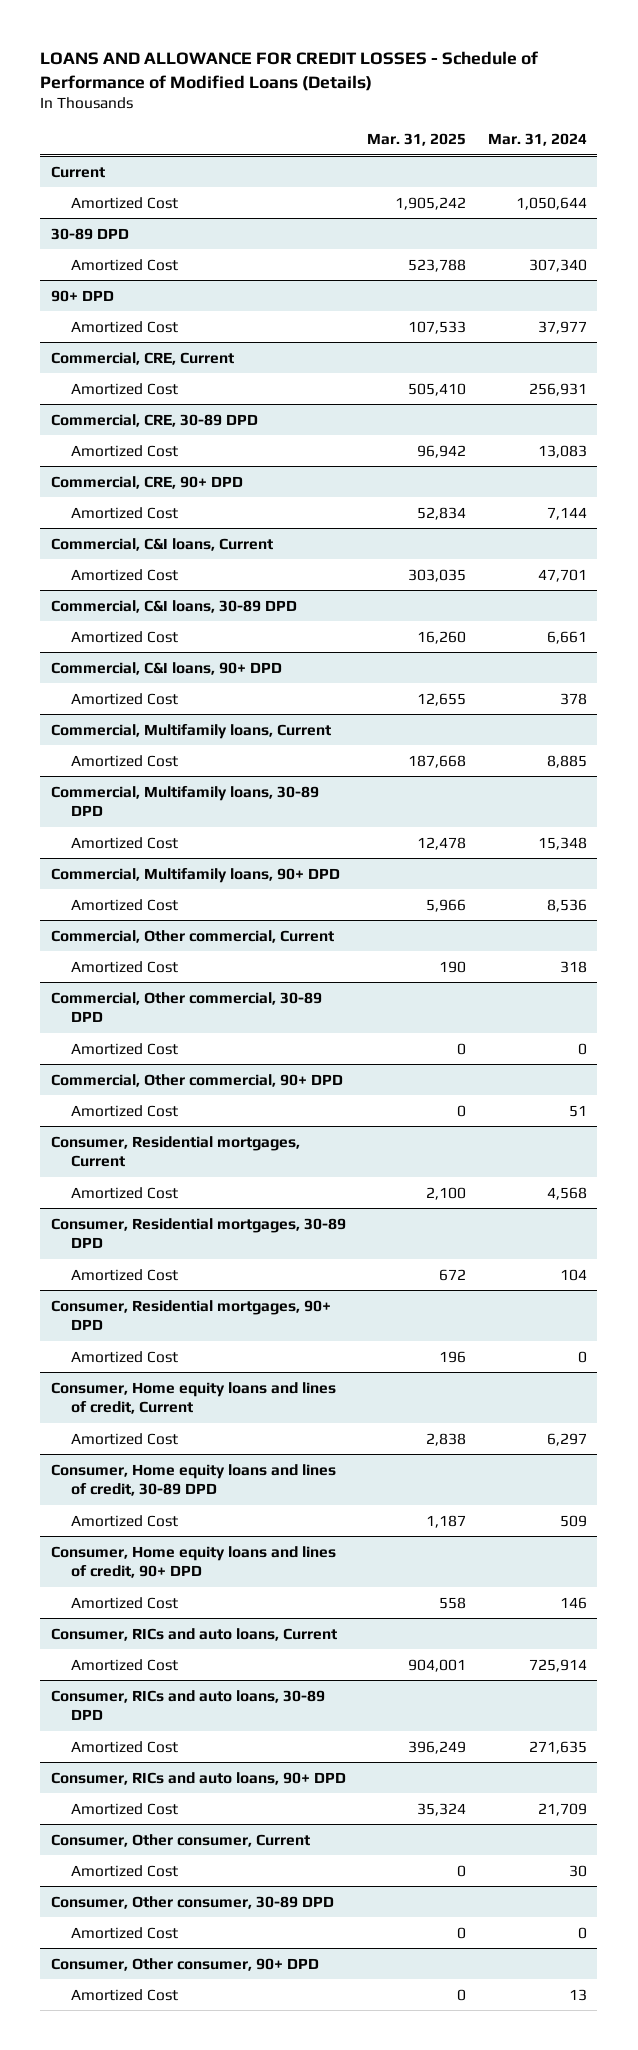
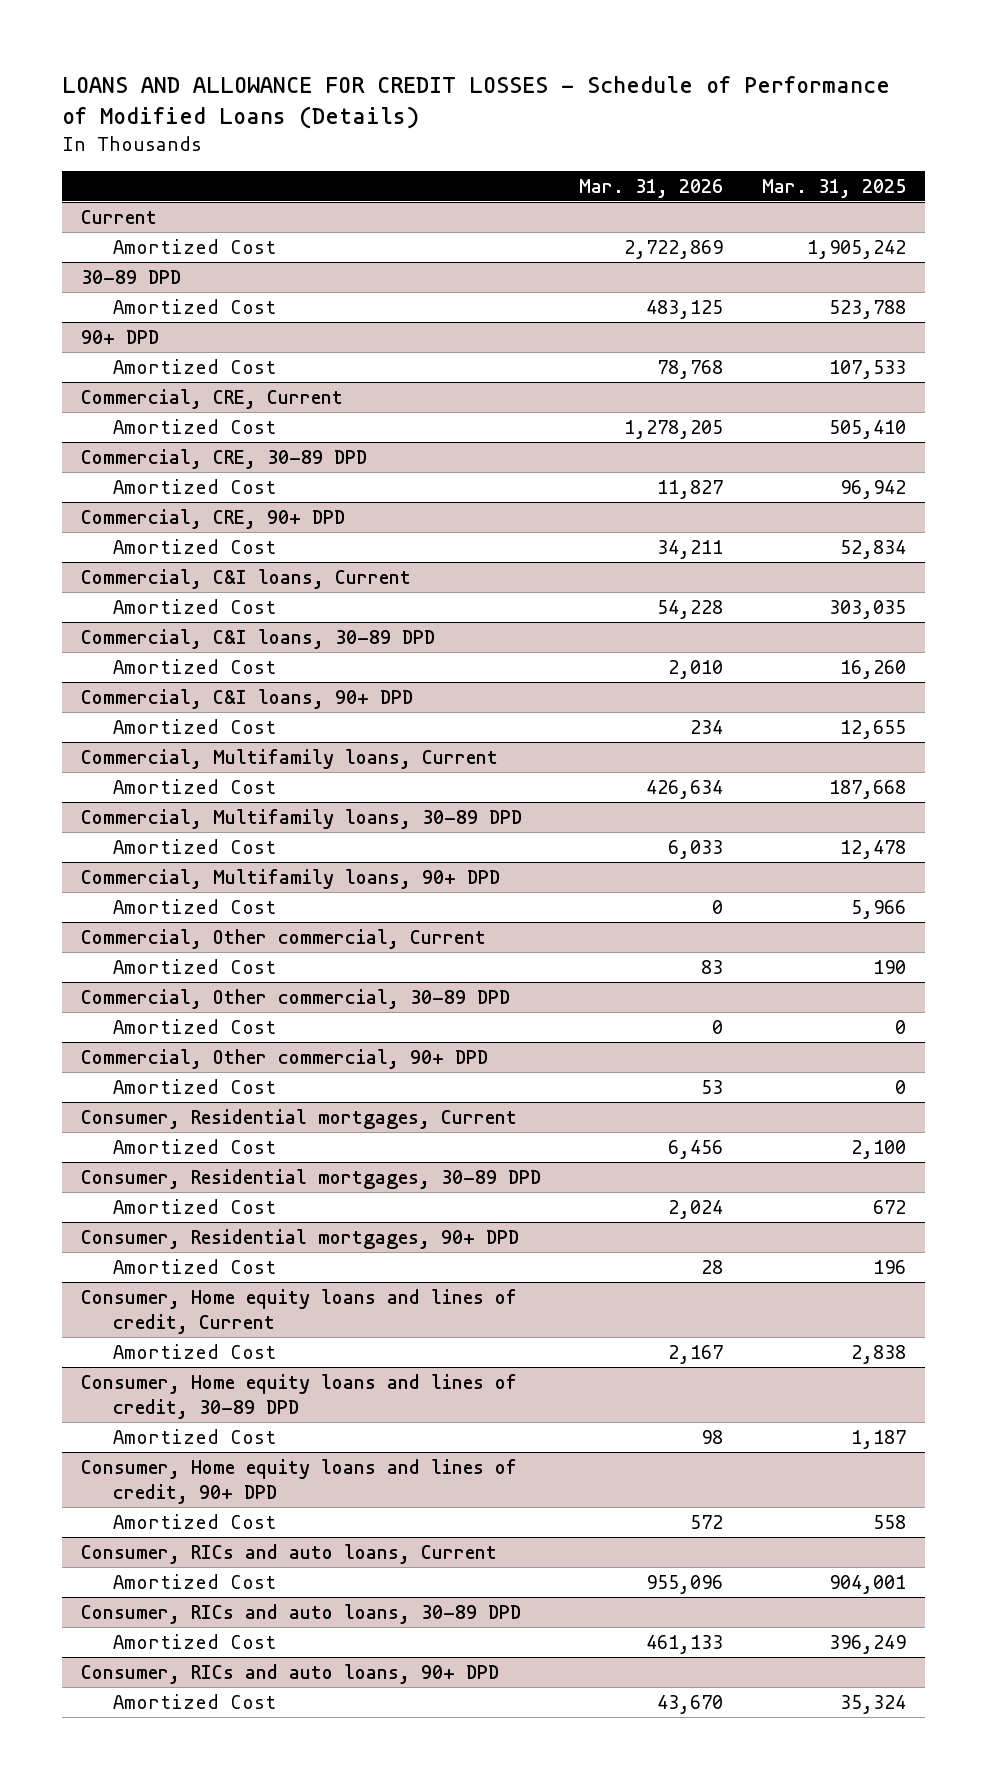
[487,133,587,147] Mar. 31, 2024 -> none
none -> [579,178,724,198] Mar. 31, 2026
[50,1833,310,1847] Consumer, Other consumer, Current -> none
[70,1864,178,1877] Amortized Cost -> none
[50,1895,334,1909] Consumer, Other consumer, 30-89 DPD -> none
[70,1926,178,1939] Amortized Cost -> none
[50,1957,319,1971] Consumer, Other consumer, 90+ DPD -> none
[70,1988,178,2001] Amortized Cost -> none

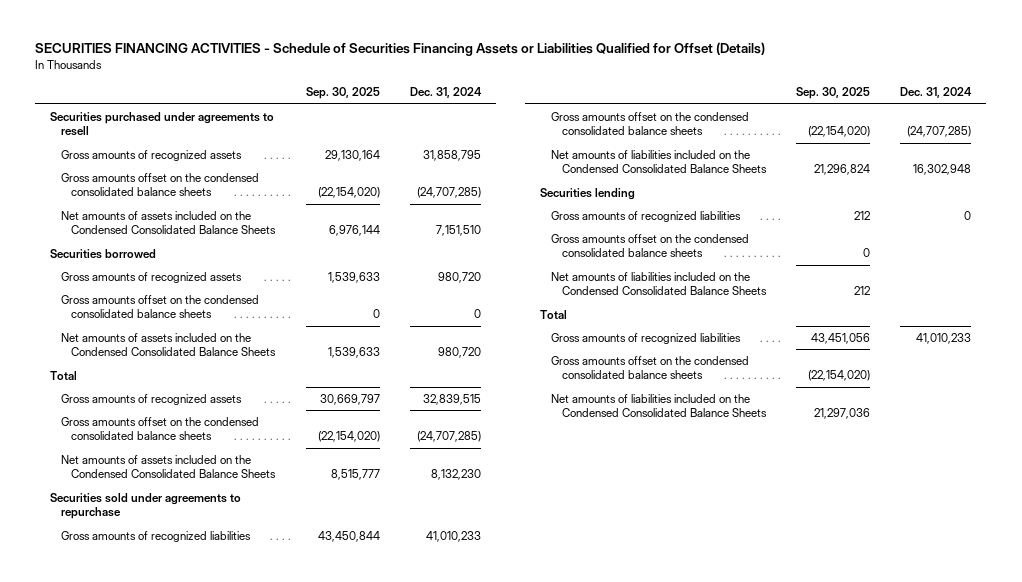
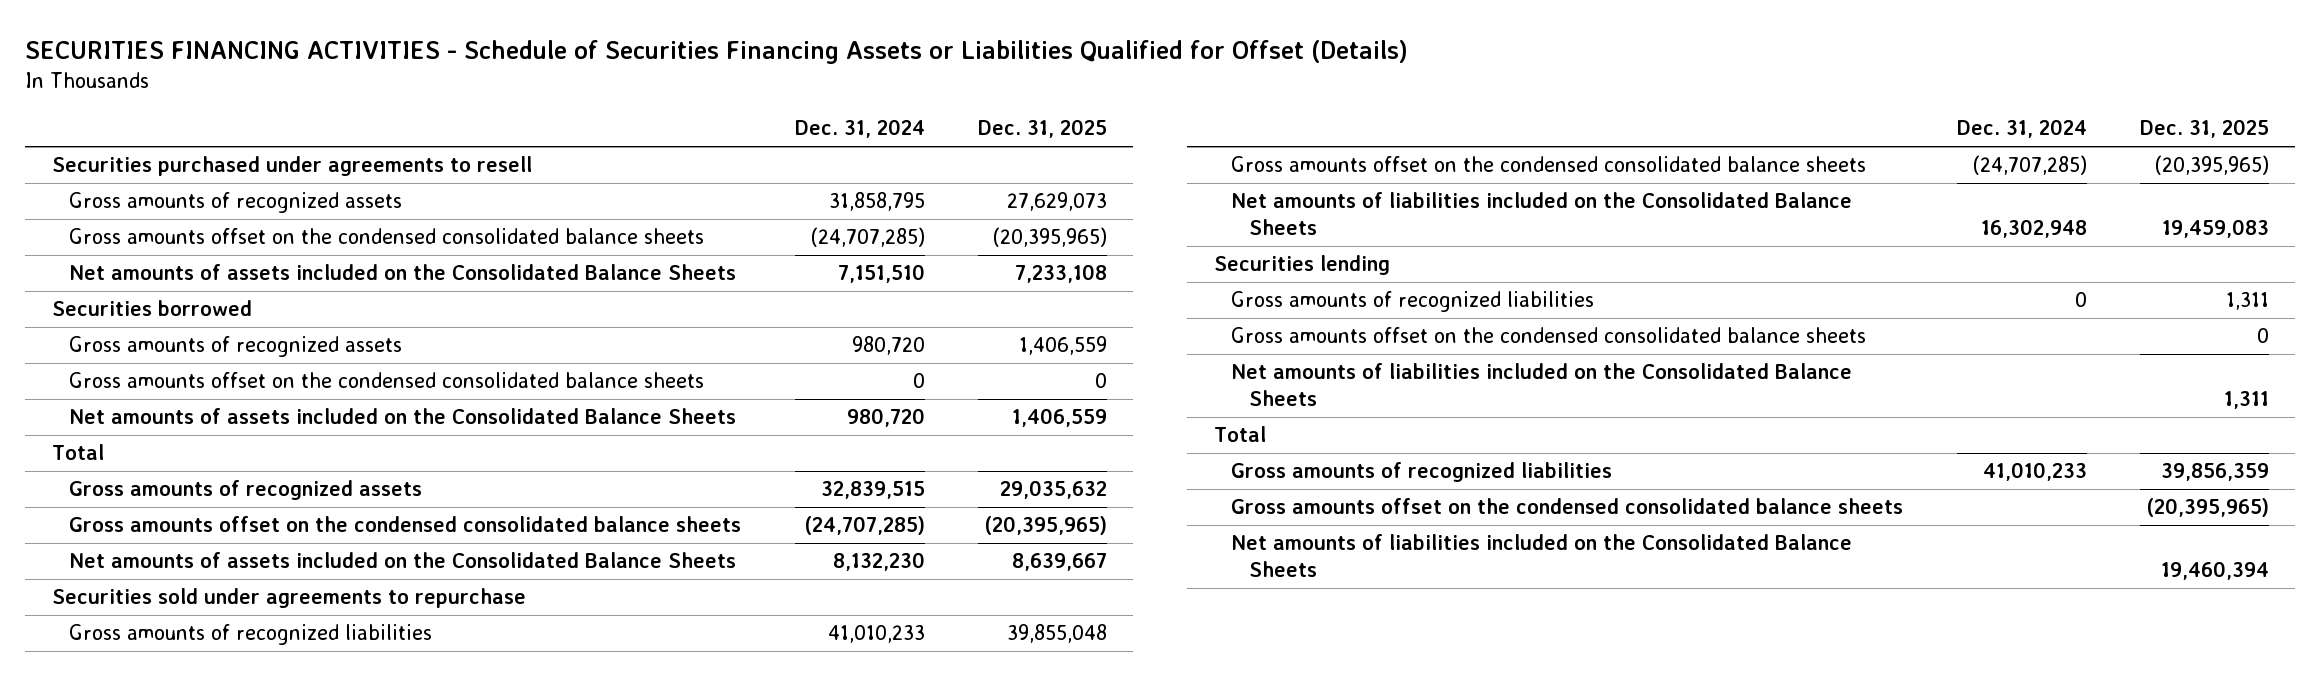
[305,87,380,100] Sep. 30, 2025 -> none
none -> [977,119,1107,139] Dec. 31, 2025
[60,210,277,235] Net amounts of assets included on the Condensed Consolidated Balance Sheets -> [69,264,737,281] Net amounts of assets included on the Consolidated Balance Sheets
[60,332,277,357] Net amounts of assets included on the Condensed Consolidated Balance Sheets -> [69,408,737,425] Net amounts of assets included on the Consolidated Balance Sheets
[60,454,277,479] Net amounts of assets included on the Condensed Consolidated Balance Sheets -> [69,552,737,569] Net amounts of assets included on the Consolidated Balance Sheets
[551,149,767,174] Net amounts of liabilities included on the Condensed Consolidated Balance Sheets -> [1231,192,1853,235] Net amounts of liabilities included on the Consolidated Balance Sheets
[551,271,767,296] Net amounts of liabilities included on the Condensed Consolidated Balance Sheets -> [1231,363,1853,406] Net amounts of liabilities included on the Consolidated Balance Sheets
[551,393,767,418] Net amounts of liabilities included on the Condensed Consolidated Balance Sheets -> [1231,534,1853,577] Net amounts of liabilities included on the Consolidated Balance Sheets

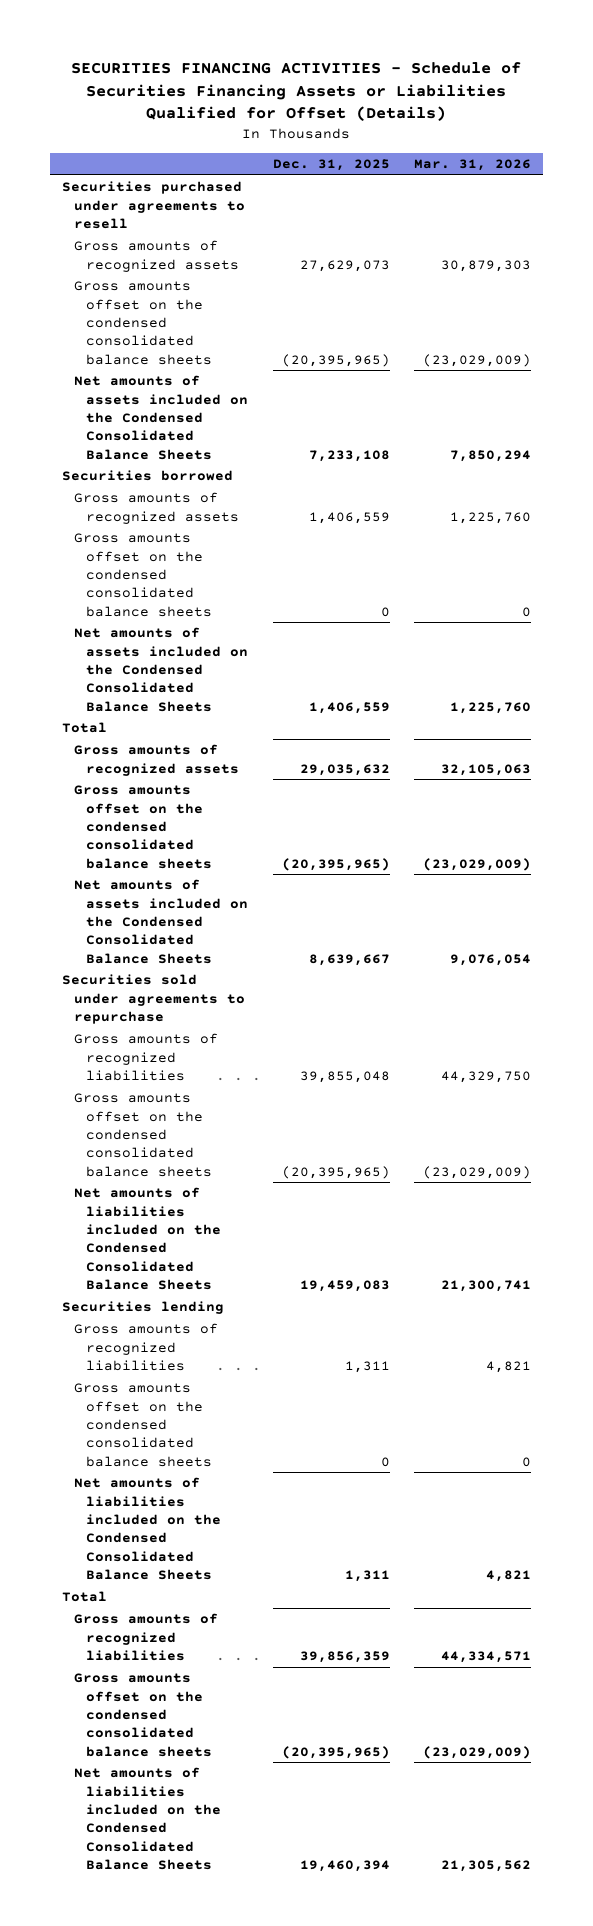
[794,119,925,139] Dec. 31, 2024 -> none
none -> [413,159,531,172] Mar. 31, 2026
[69,264,737,281] Net amounts of assets included on the Consolidated Balance Sheets -> [74,375,249,460] Net amounts of assets included on the Condensed Consolidated Balance Sheets
[69,408,737,425] Net amounts of assets included on the Consolidated Balance Sheets -> [74,627,249,712] Net amounts of assets included on the Condensed Consolidated Balance Sheets
[69,552,737,569] Net amounts of assets included on the Consolidated Balance Sheets -> [74,879,249,964] Net amounts of assets included on the Condensed Consolidated Balance Sheets
[1231,192,1853,235] Net amounts of liabilities included on the Consolidated Balance Sheets -> [74,1187,222,1290] Net amounts of liabilities included on the Condensed Consolidated Balance Sheets
[1231,363,1853,406] Net amounts of liabilities included on the Consolidated Balance Sheets -> [74,1477,222,1580] Net amounts of liabilities included on the Condensed Consolidated Balance Sheets
[1231,534,1853,577] Net amounts of liabilities included on the Consolidated Balance Sheets -> [74,1767,222,1870] Net amounts of liabilities included on the Condensed Consolidated Balance Sheets

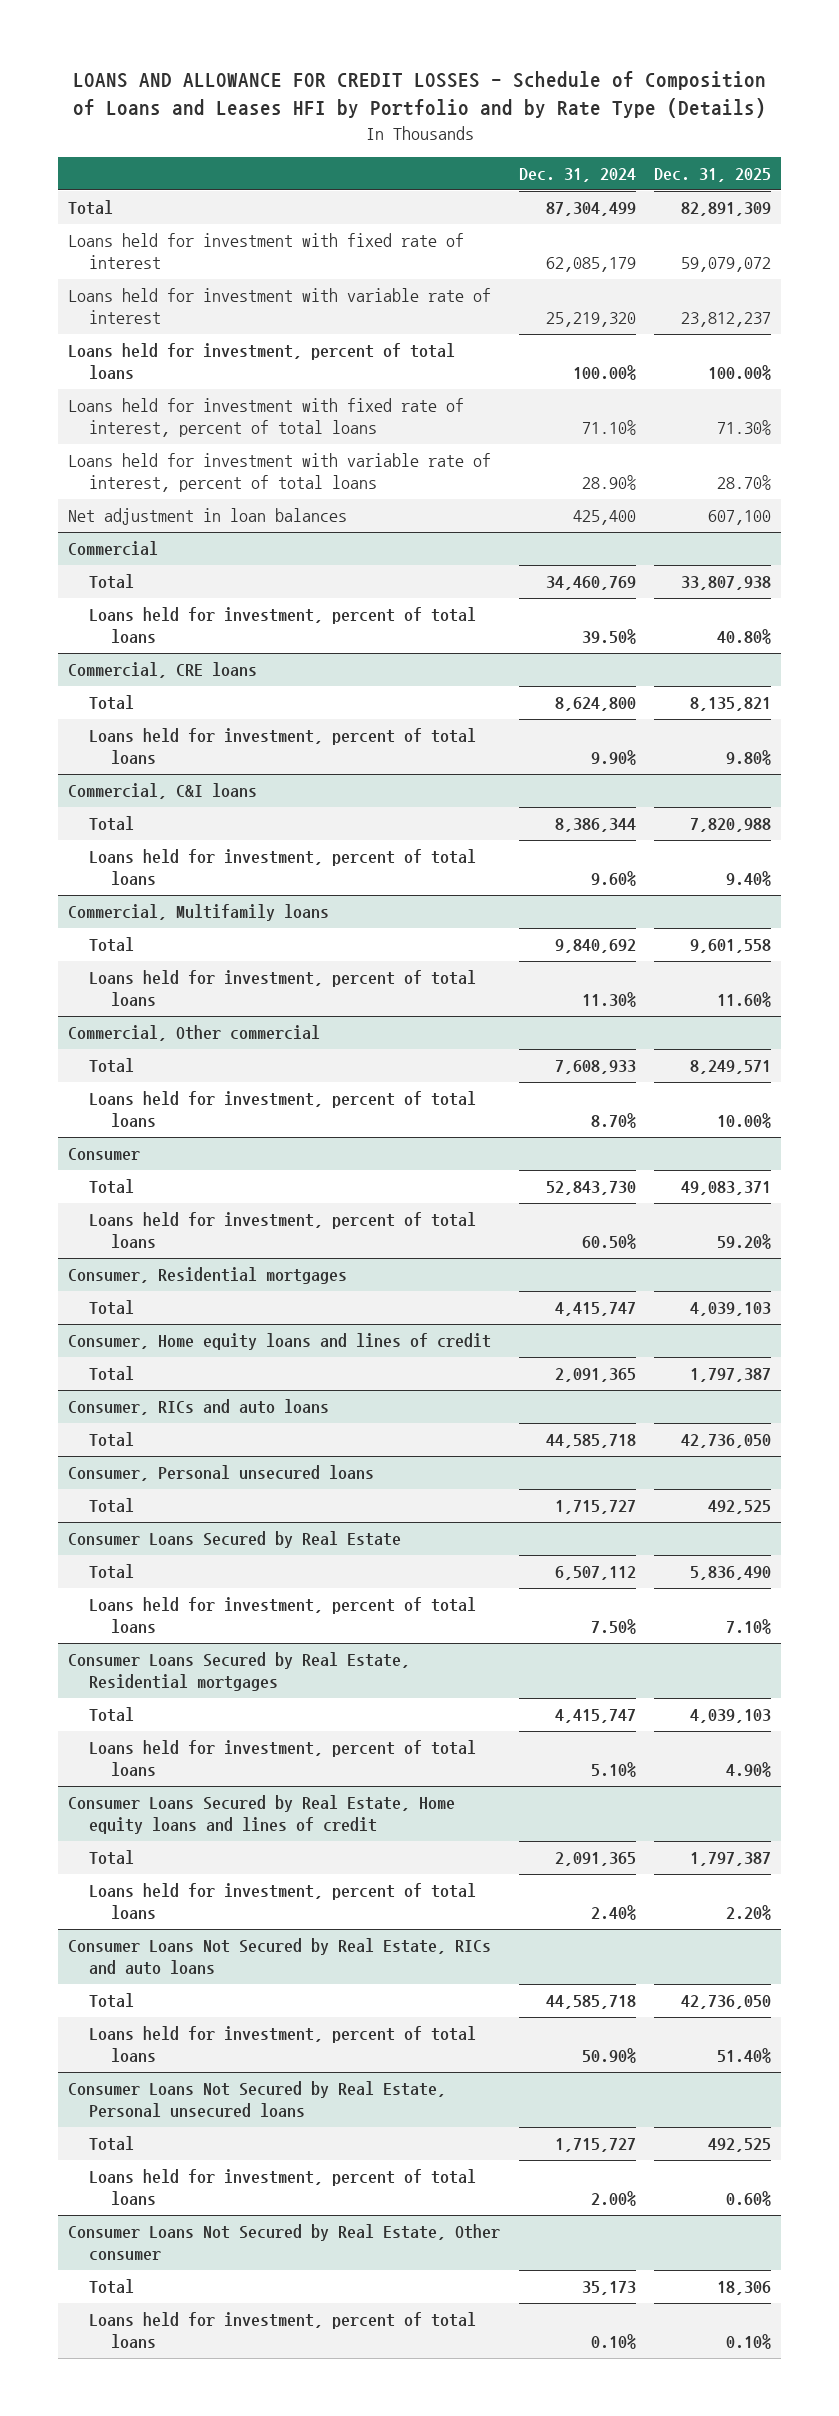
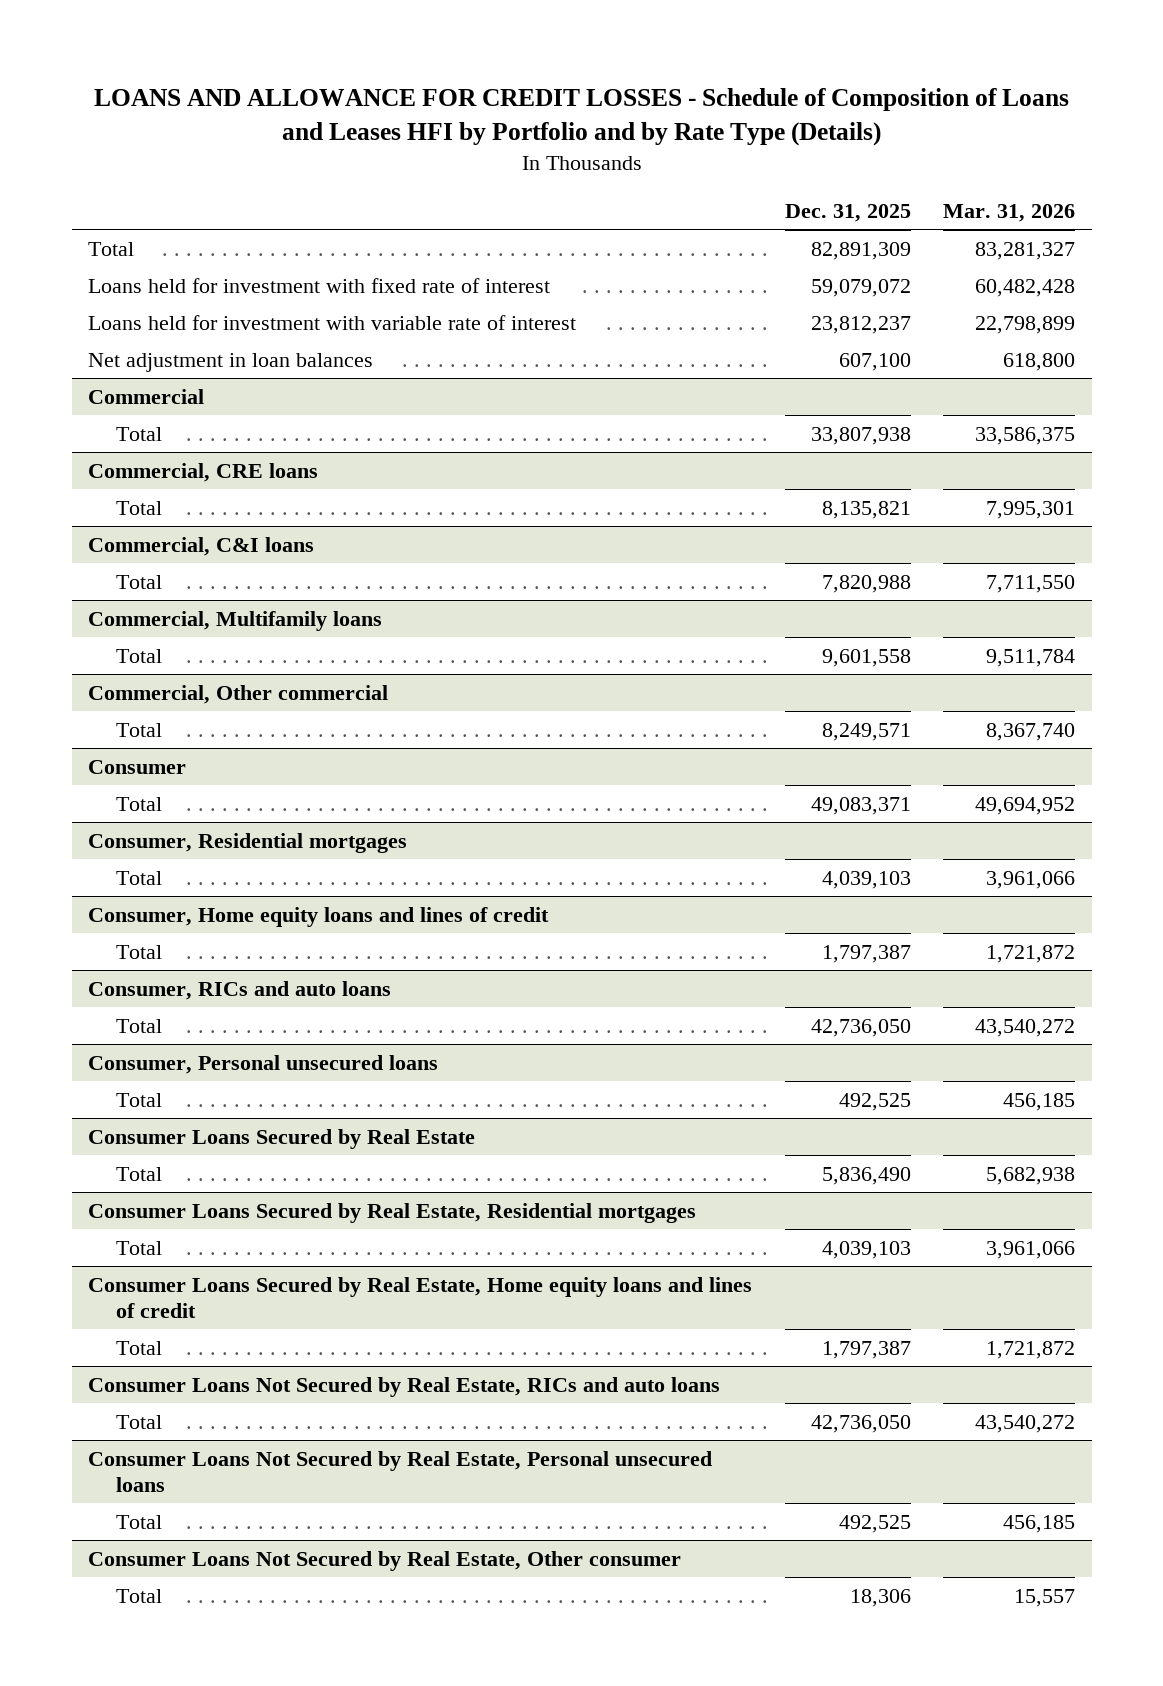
[518,168,636,183] Dec. 31, 2024 -> none
none -> [943,203,1076,222] Mar. 31, 2026
[67,343,455,379] Loans held for investment, percent of total loans -> none
[67,398,464,437] Loans held for investment with fixed rate of interest, percent of total loans -> none
[67,453,491,492] Loans held for investment with variable rate of interest, percent of total loans -> none
[89,607,477,643] Loans held for investment, percent of total loans -> none
[89,728,477,764] Loans held for investment, percent of total loans -> none
[89,849,477,885] Loans held for investment, percent of total loans -> none
[89,970,477,1006] Loans held for investment, percent of total loans -> none
[89,1091,477,1127] Loans held for investment, percent of total loans -> none
[89,1212,477,1248] Loans held for investment, percent of total loans -> none
[89,1597,477,1633] Loans held for investment, percent of total loans -> none
[89,1740,477,1776] Loans held for investment, percent of total loans -> none
[89,1883,477,1919] Loans held for investment, percent of total loans -> none
[89,2026,477,2062] Loans held for investment, percent of total loans -> none
[89,2169,477,2205] Loans held for investment, percent of total loans -> none
[89,2312,477,2348] Loans held for investment, percent of total loans -> none

